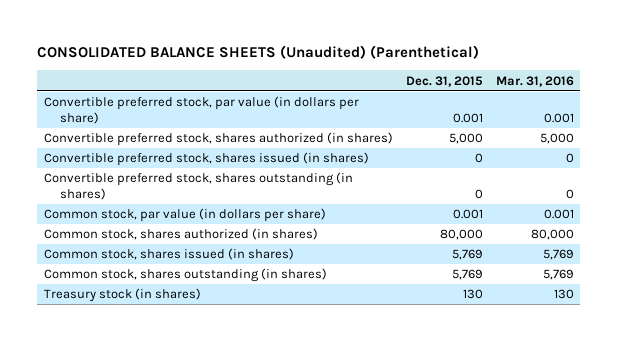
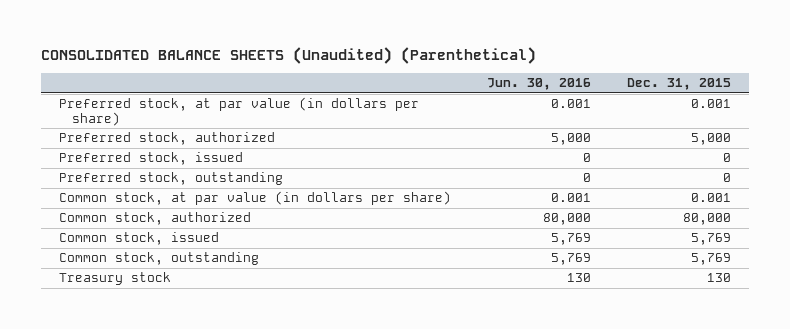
[495,75,574,87] Mar. 31, 2016 -> none
none -> [486,78,591,91] Jun. 30, 2016
[43,96,359,125] Convertible preferred stock, par value (in dollars per share) -> [58,97,419,126] Preferred stock, at par value (in dollars per share)
[43,132,393,147] Convertible preferred stock, shares authorized (in shares) -> [58,132,275,146] Preferred stock, authorized
[43,152,369,167] Convertible preferred stock, shares issued (in shares) -> [58,152,243,166] Preferred stock, issued
[43,172,353,201] Convertible preferred stock, shares outstanding (in shares) -> [58,172,283,186] Preferred stock, outstanding
[43,208,326,223] Common stock, par value (in dollars per share) -> [58,191,451,206] Common stock, at par value (in dollars per share)
[43,228,318,241] Common stock, shares authorized (in shares) -> [58,212,251,226] Common stock, authorized
[43,248,294,261] Common stock, shares issued (in shares) -> [58,232,219,246] Common stock, issued
[43,268,327,283] Common stock, shares outstanding (in shares) -> [58,252,259,266] Common stock, outstanding
[43,288,201,303] Treasury stock (in shares) -> [58,272,171,286] Treasury stock

